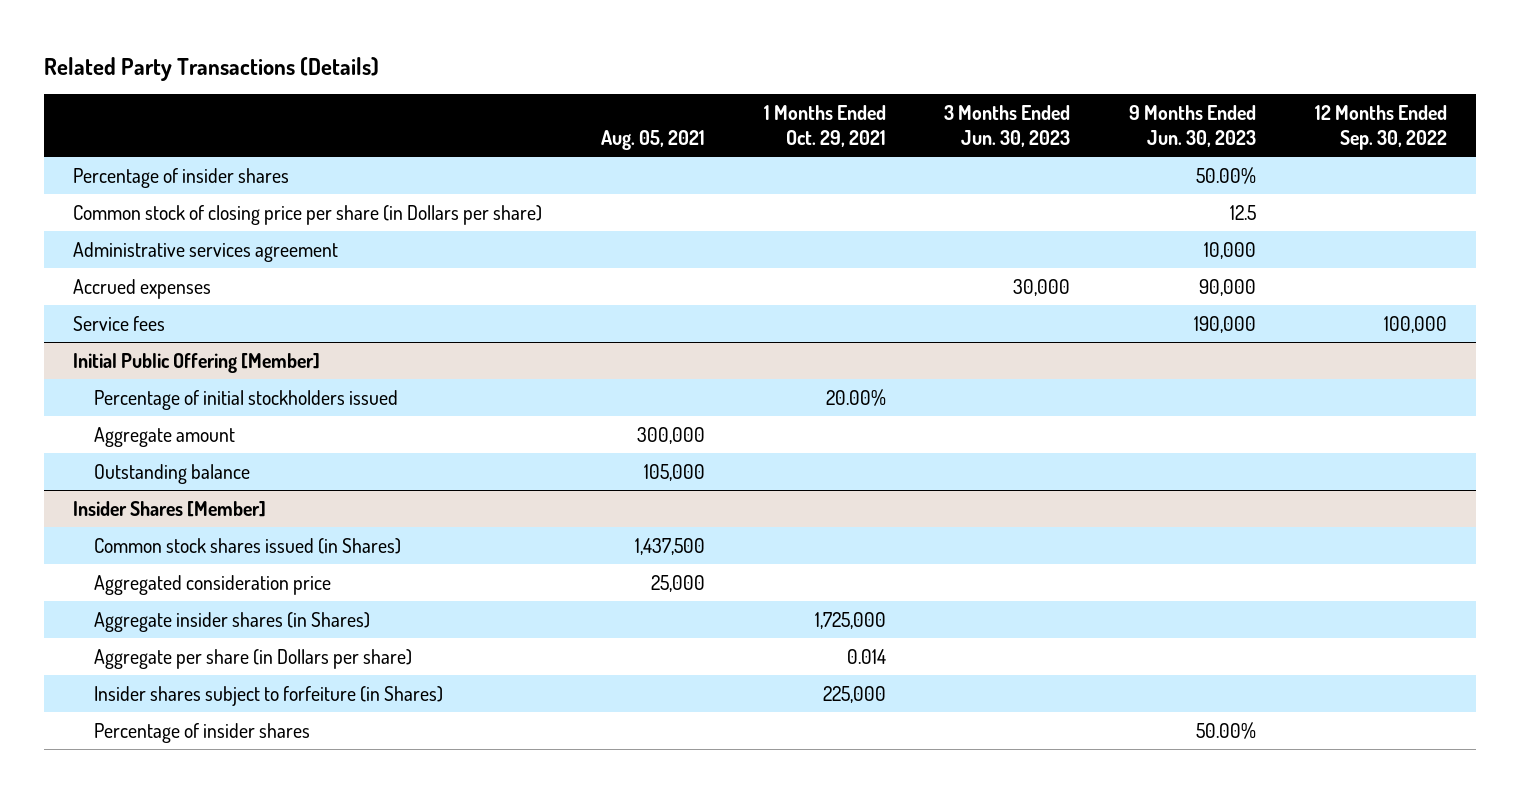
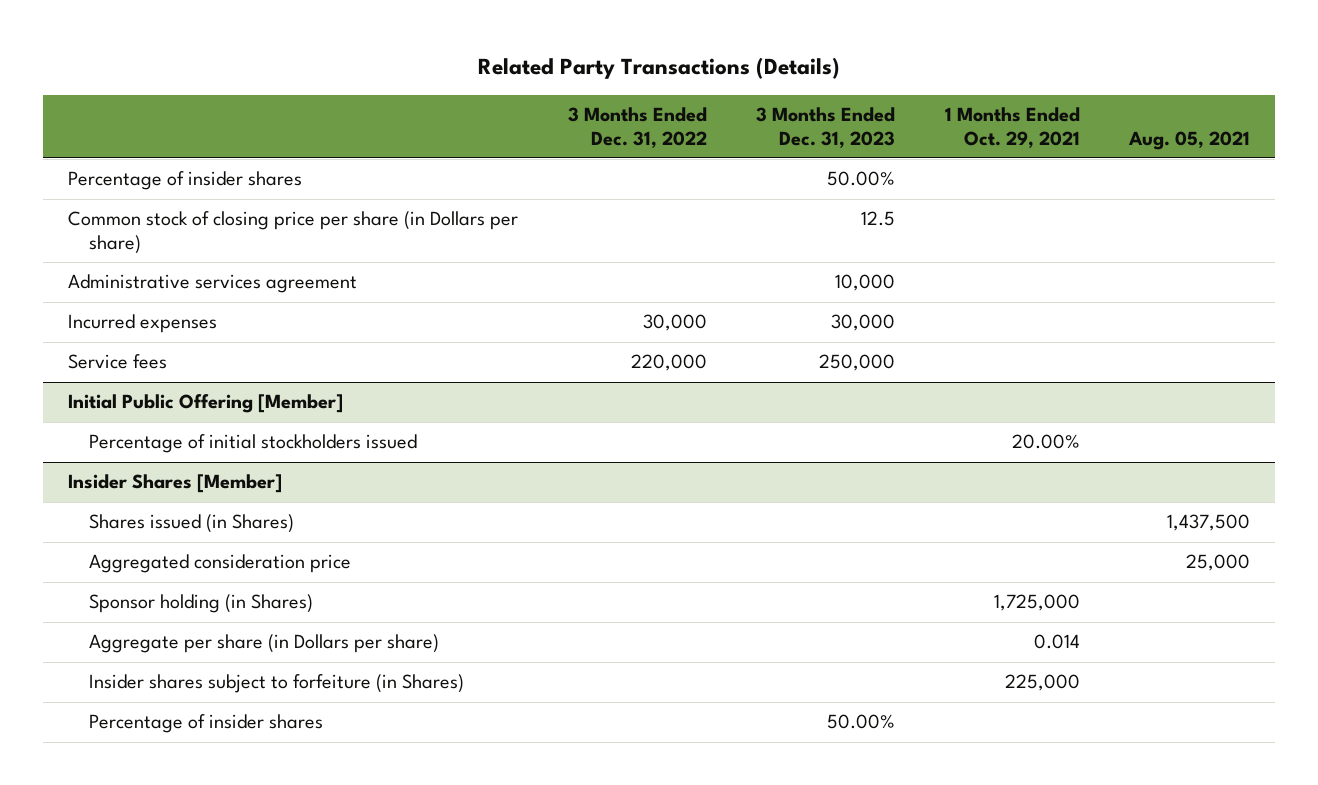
[944,105,1071,147] 3 Months Ended Jun. 30, 2023 -> none
[1128,105,1256,147] 9 Months Ended Jun. 30, 2023 -> none
[1314,105,1447,150] 12 Months Ended Sep. 30, 2022 -> none
none -> [567,107,707,148] 3 Months Ended Dec. 31, 2022
none -> [756,107,896,148] 3 Months Ended Dec. 31, 2023
[73,278,212,299] Accrued expenses -> none
none -> [67,314,217,334] Incurred expenses
[94,426,236,447] Aggregate amount -> none
[94,463,251,484] Outstanding balance -> none
[94,537,402,554] Common stock shares issued (in Shares) -> [89,514,295,534] Shares issued (in Shares)
[94,611,371,632] Aggregate insider shares (in Shares) -> [89,594,314,614] Sponsor holding (in Shares)

